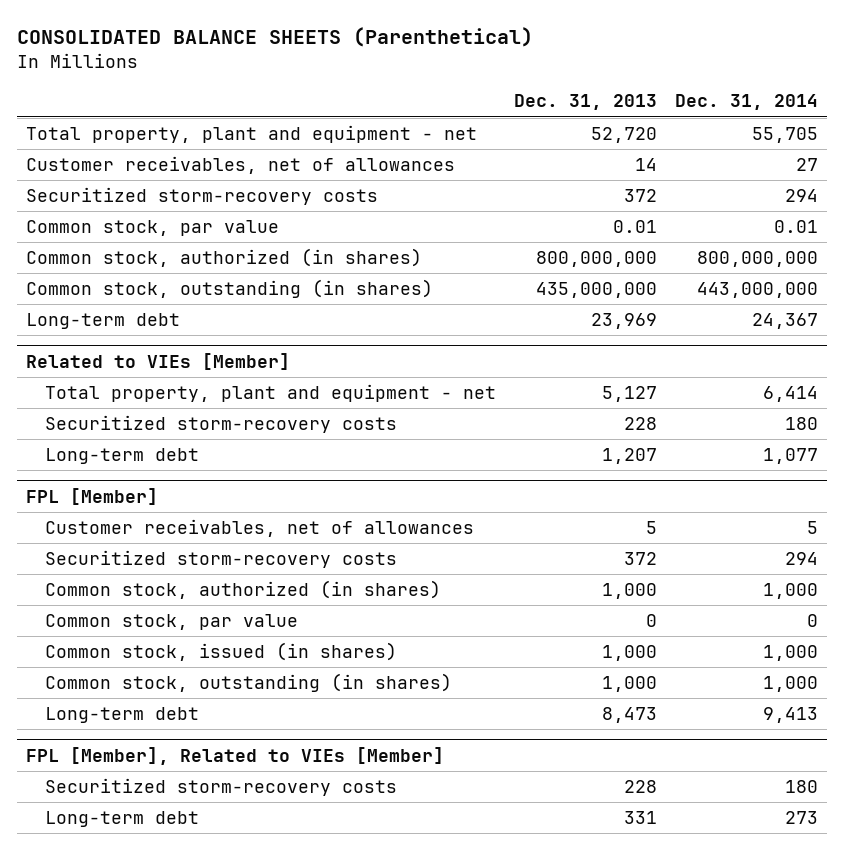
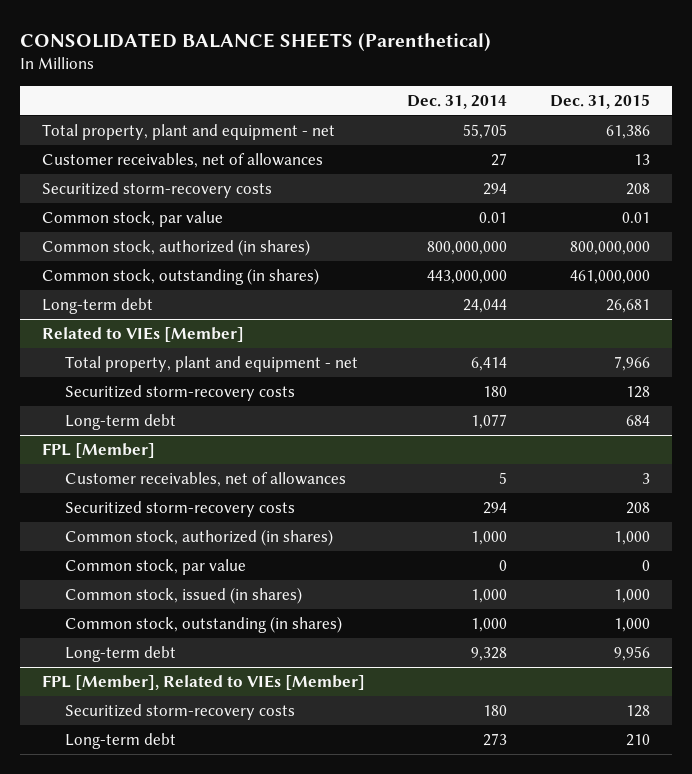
[513,94,657,111] Dec. 31, 2013 -> none
none -> [550,94,651,110] Dec. 31, 2015
[751,312,818,329] 24,367 -> [463,298,508,313] 24,044
[762,706,818,723] 9,413 -> [471,646,508,661] 9,328

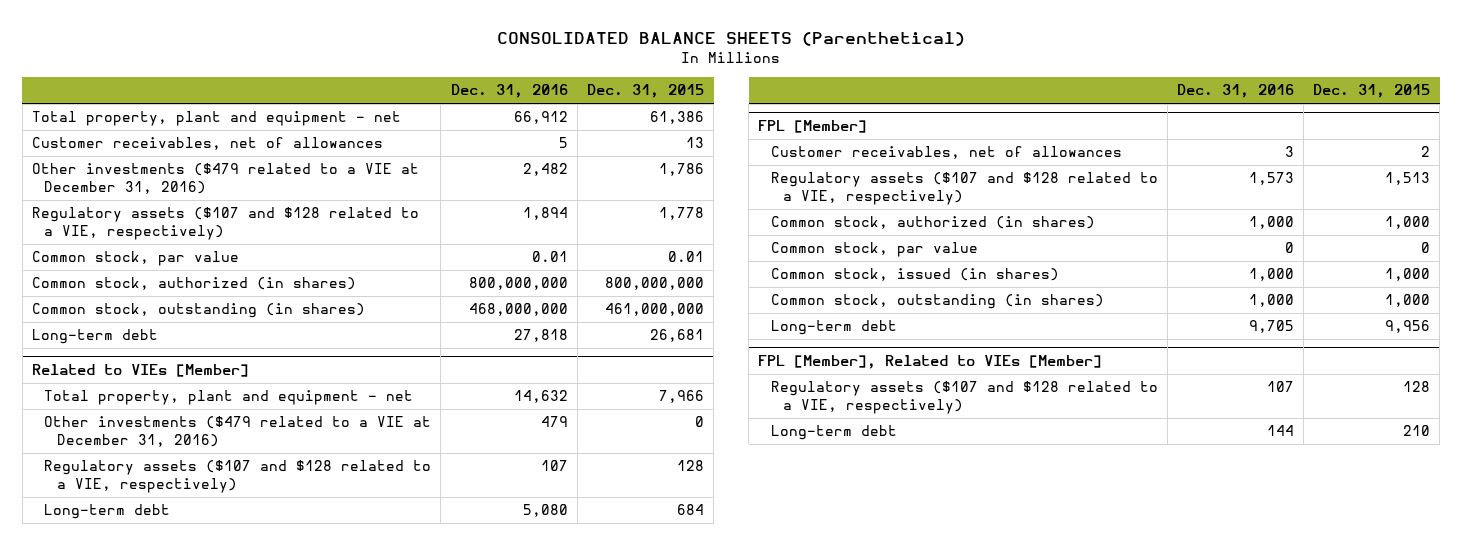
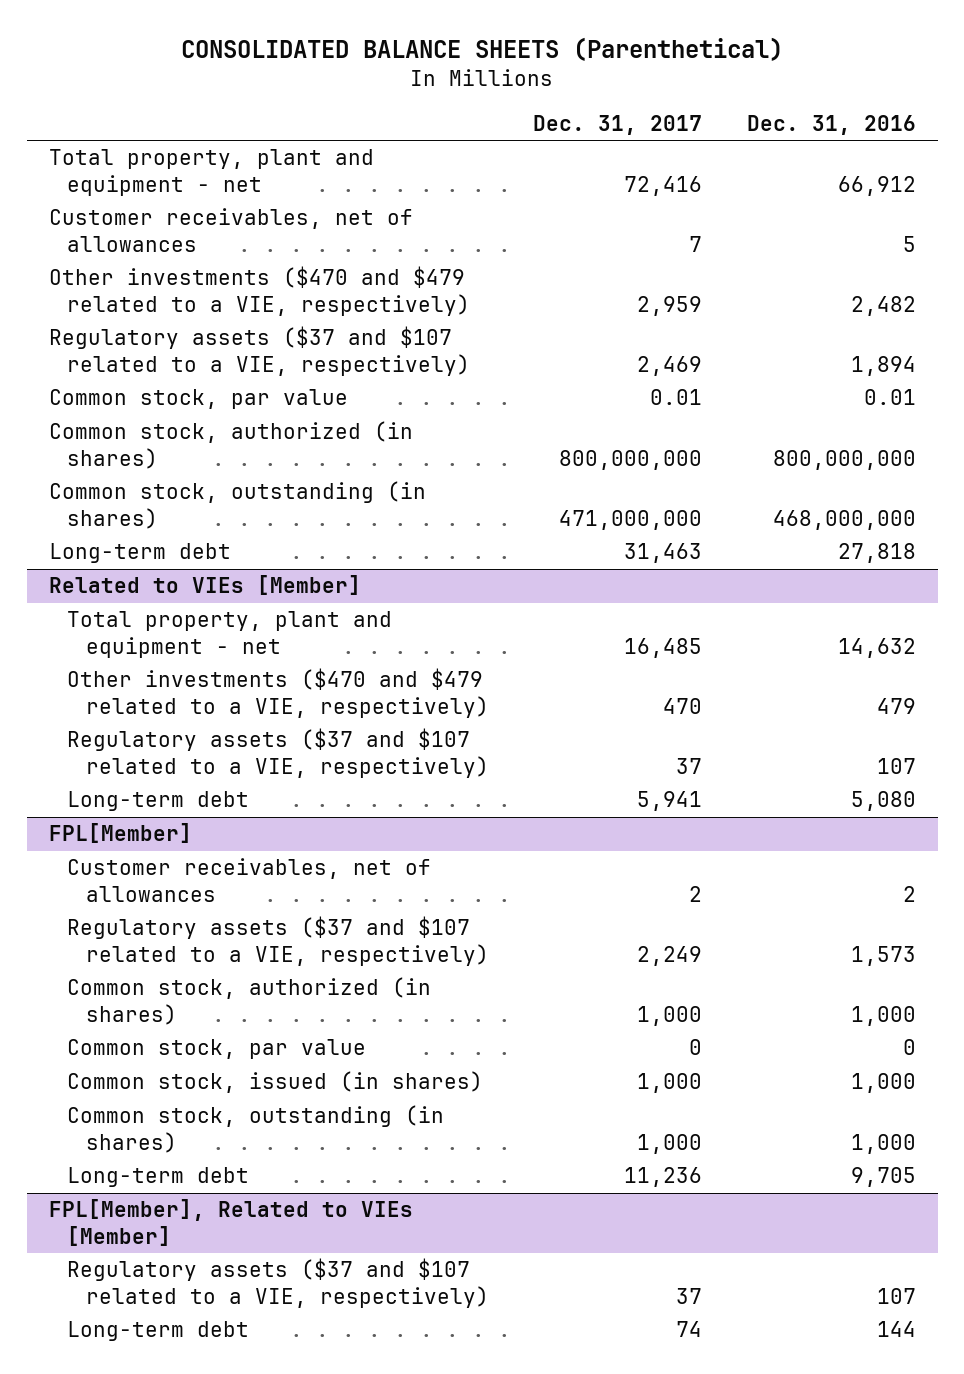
[587,84,705,99] Dec. 31, 2015 -> none
none -> [533,114,703,135] Dec. 31, 2017
[31,163,419,195] Other investments ($479 related to a VIE at December 31, 2016) -> [48,266,471,316] Other investments ($470 and $479 related to a VIE, respectively)
[31,207,419,241] Regulatory assets ($107 and $128 related to a VIE, respectively) -> [48,326,471,376] Regulatory assets ($37 and $107 related to a VIE, respectively)
[44,416,432,448] Other investments ($479 related to a VIE at December 31, 2016) -> [67,668,489,718] Other investments ($470 and $479 related to a VIE, respectively)
[44,460,432,494] Regulatory assets ($107 and $128 related to a VIE, respectively) -> [67,728,489,778] Regulatory assets ($37 and $107 related to a VIE, respectively)
[758,120,868,134] FPL [Member] -> [48,823,192,844] FPL[Member]
[1284,146,1294,158] 3 -> [902,885,916,902] 2
[770,172,1158,206] Regulatory assets ($107 and $128 related to a VIE, respectively) -> [67,916,489,966] Regulatory assets ($37 and $107 related to a VIE, respectively)
[758,355,1103,370] FPL [Member], Related to VIEs [Member] -> [48,1199,413,1246] FPL[Member], Related to VIEs [Member]
[770,381,1158,415] Regulatory assets ($107 and $128 related to a VIE, respectively) -> [67,1258,489,1308] Regulatory assets ($37 and $107 related to a VIE, respectively)

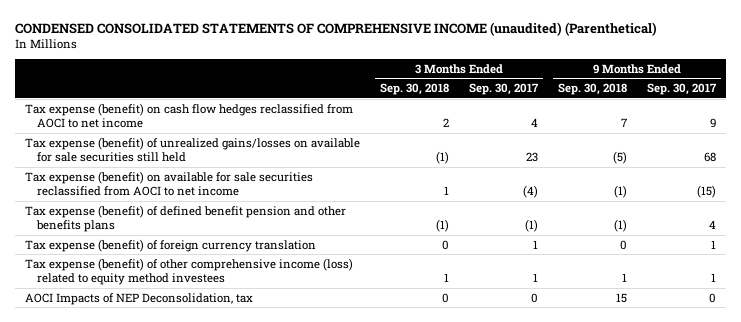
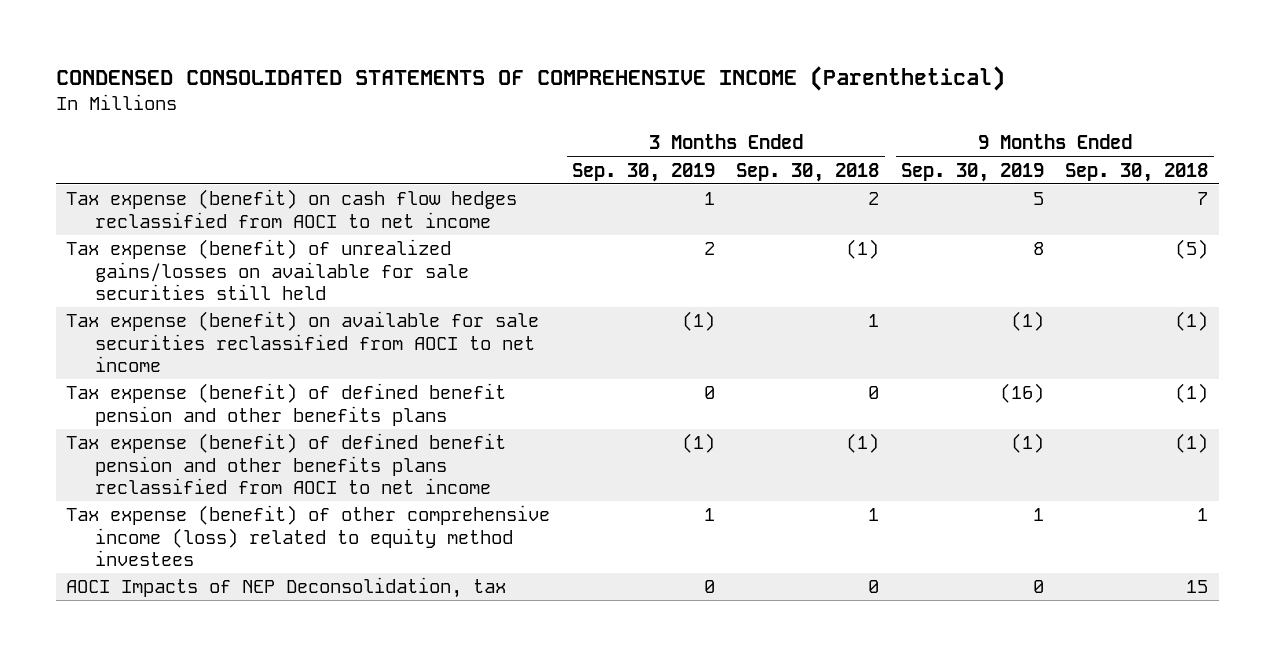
[15,21,658,36] CONDENSED CONSOLIDATED STATEMENTS OF COMPREHENSIVE INCOME (unaudited) (Parenthetical) -> [55,65,1005,91] CONDENSED CONSOLIDATED STATEMENTS OF COMPREHENSIVE INCOME (Parenthetical)
[469,83,540,96] Sep. 30, 2017 -> none
[647,83,718,96] Sep. 30, 2017 -> none
none -> [571,162,715,182] Sep. 30, 2019
none -> [900,162,1044,182] Sep. 30, 2019
[25,238,317,252] Tax expense (benefit) of foreign currency translation -> none
[436,219,450,233] (1) -> [868,386,880,400] 0
none -> [66,433,507,495] Tax expense (benefit) of defined benefit pension and other benefits plans reclassified from AOCI to net income

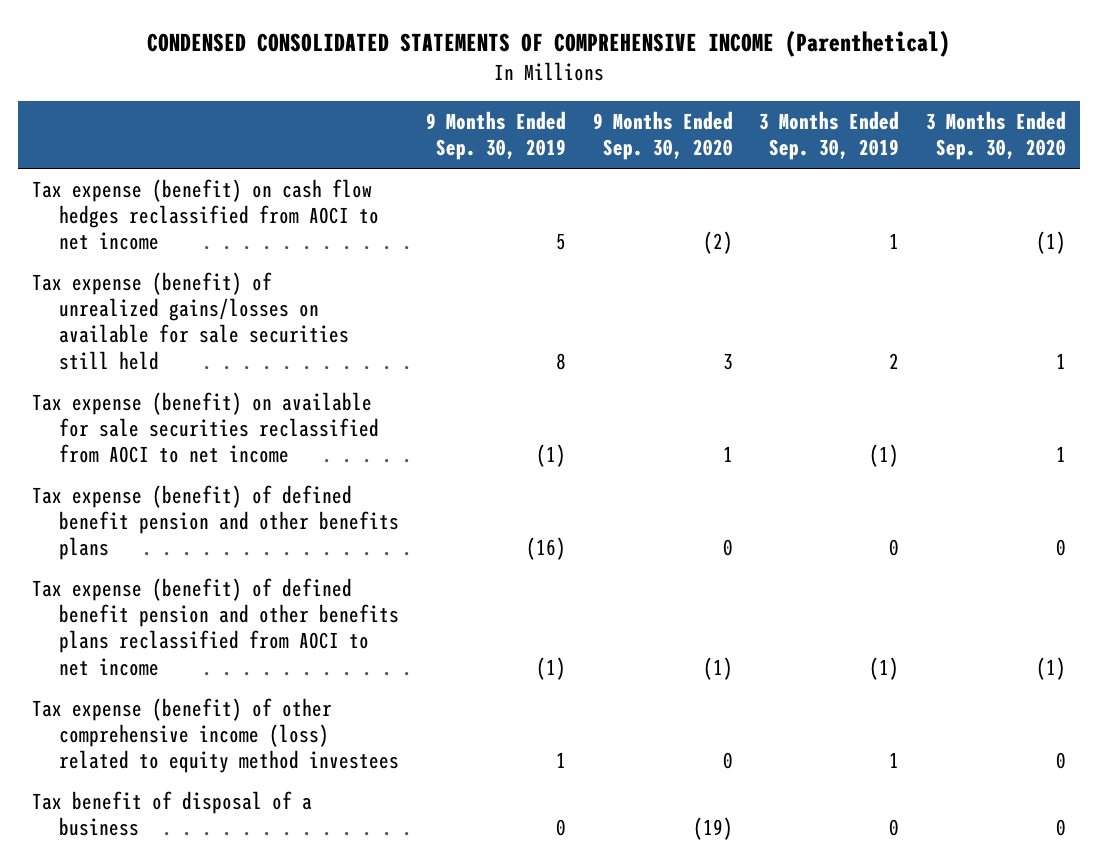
[736,162,880,182] Sep. 30, 2018 -> none
[1065,162,1209,182] Sep. 30, 2018 -> none
none -> [592,111,733,161] 9 Months Ended Sep. 30, 2020
none -> [926,111,1067,161] 3 Months Ended Sep. 30, 2020
[66,577,507,599] AOCI Impacts of NEP Deconsolidation, tax -> none
none -> [31,790,312,837] Tax benefit of disposal of a business

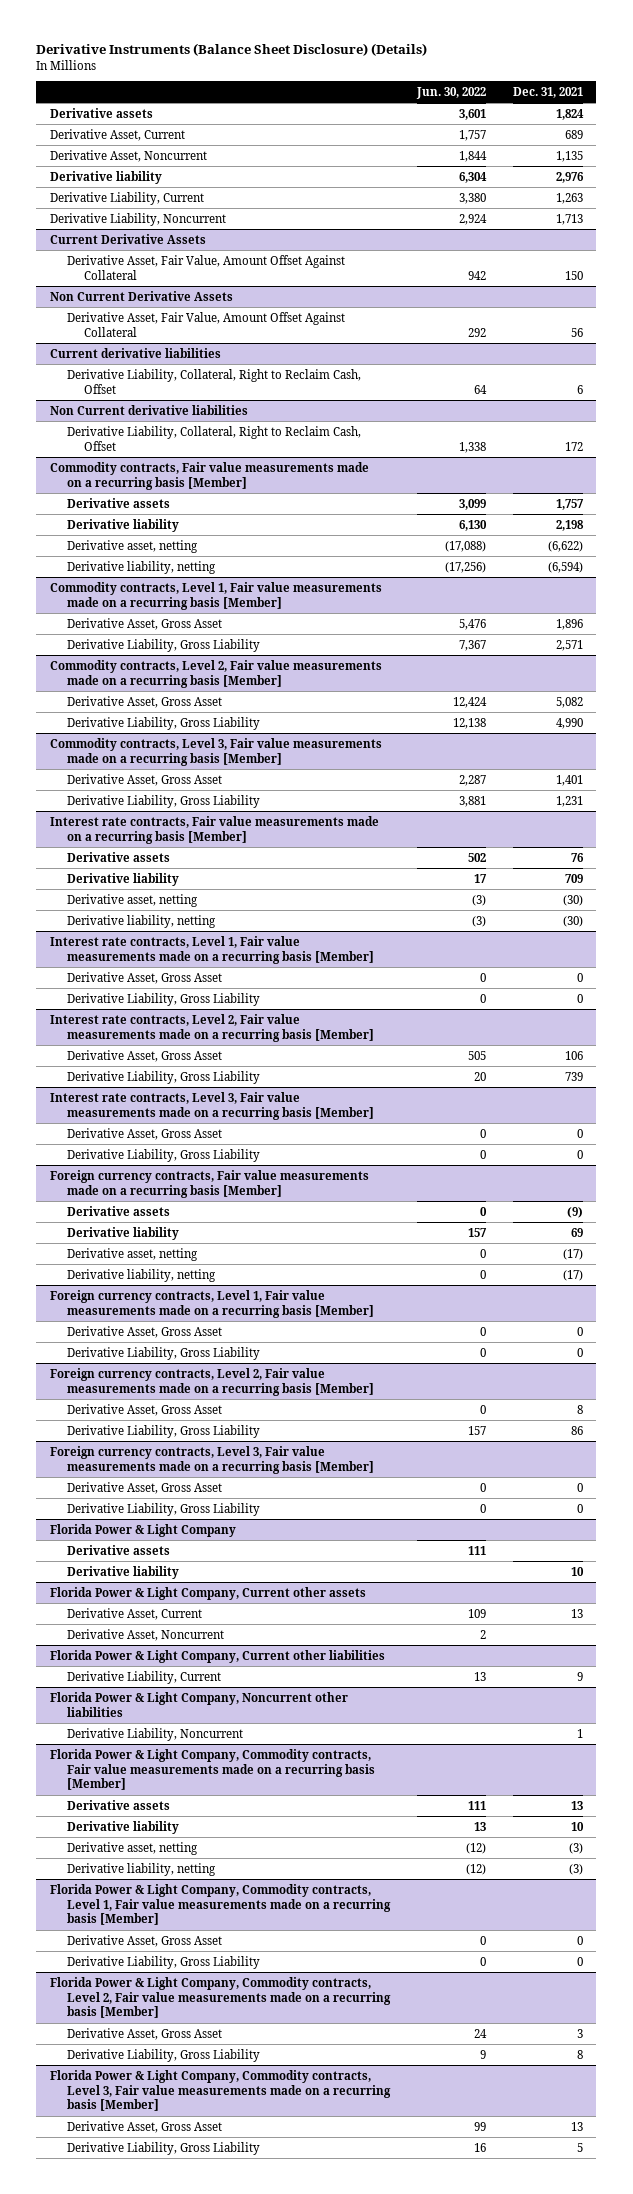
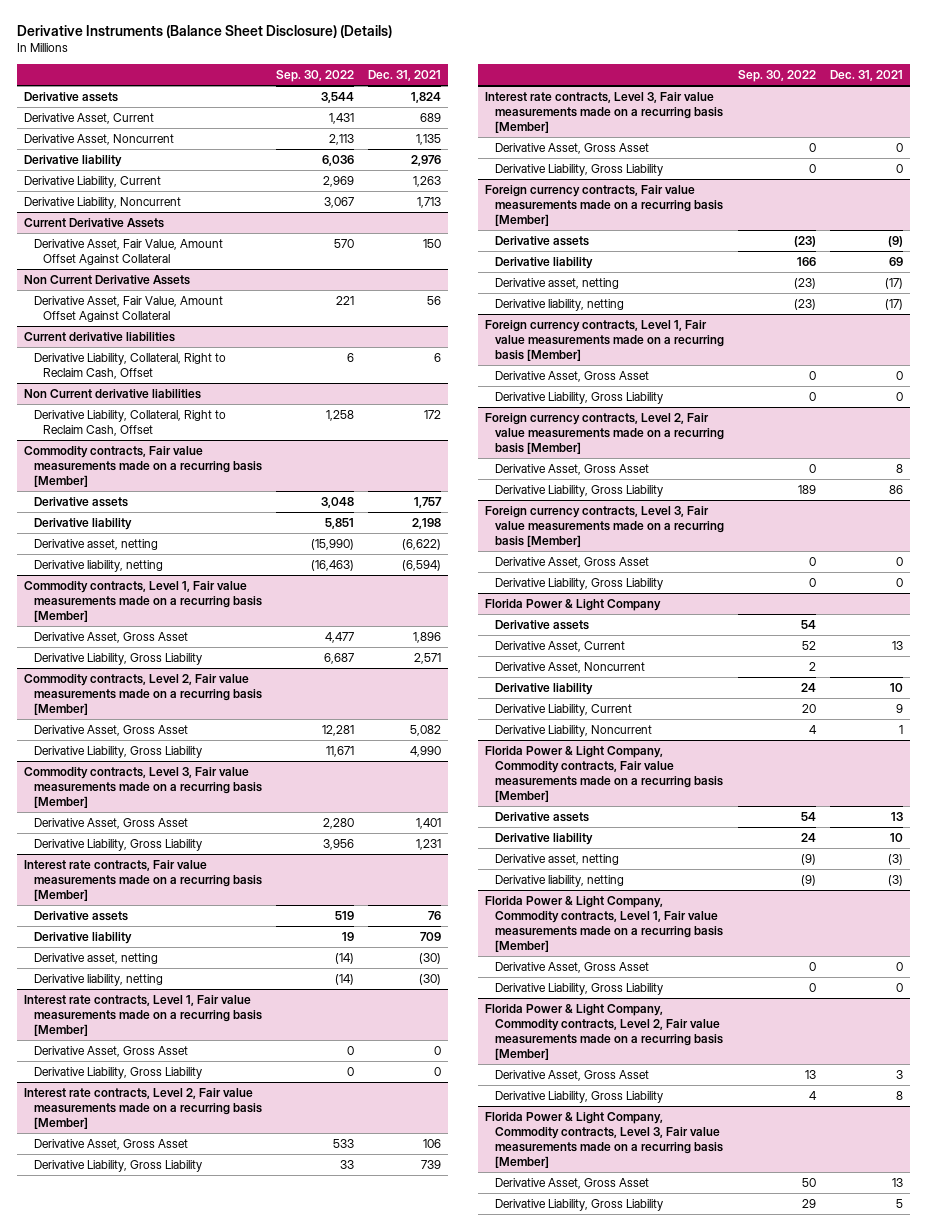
[415,86,486,99] Jun. 30, 2022 -> none
none -> [276,69,355,82] Sep. 30, 2022
[49,1586,366,1600] Florida Power & Light Company, Current other assets -> none
[49,1649,385,1663] Florida Power & Light Company, Current other liabilities -> none
[67,1565,180,1579] Derivative liability -> [495,682,594,695] Derivative liability
[49,1691,348,1717] Florida Power & Light Company, Noncurrent other liabilities -> none

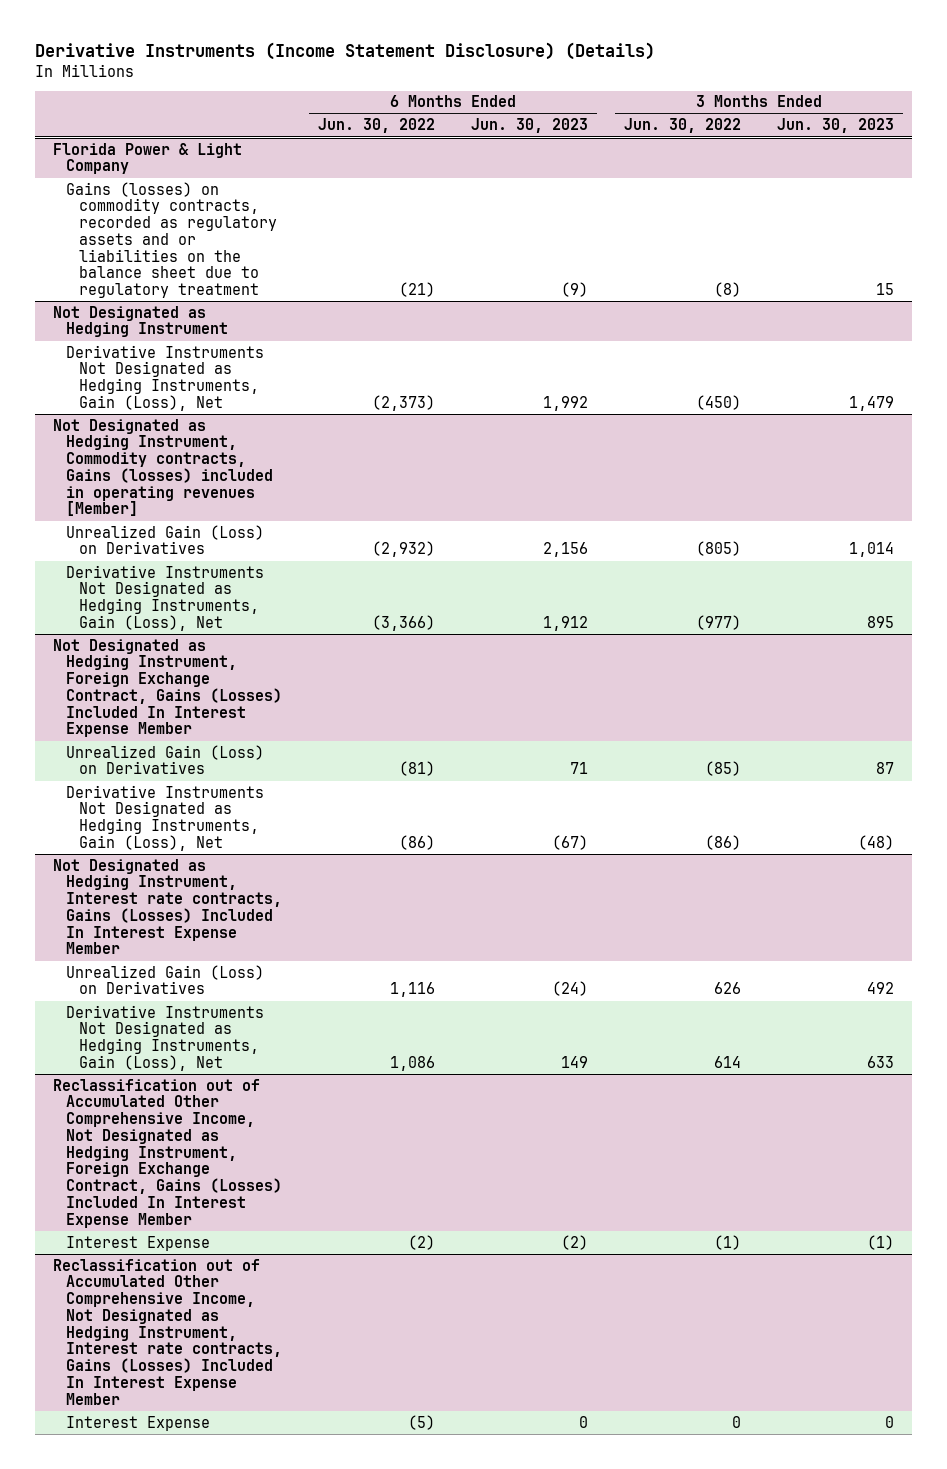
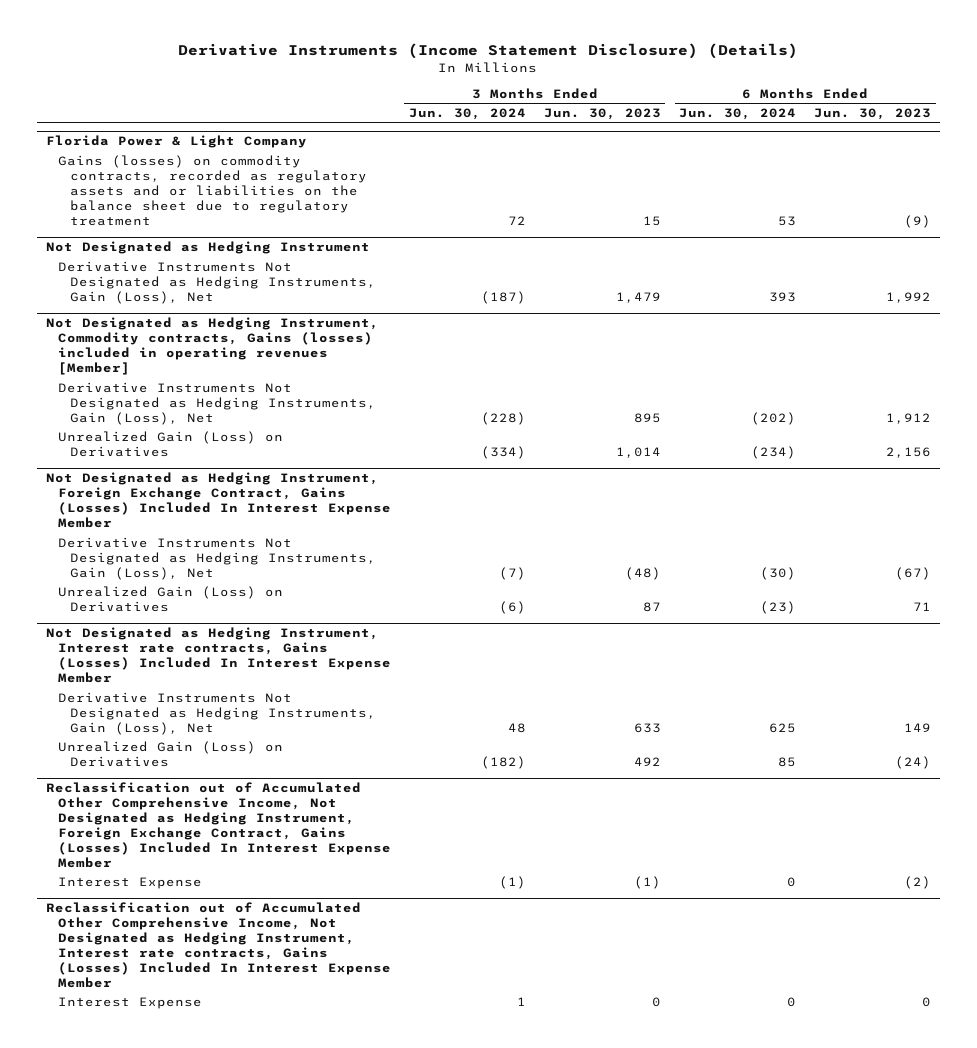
[318,118,436,134] Jun. 30, 2022 -> none
[623,118,741,134] Jun. 30, 2022 -> none
none -> [408,108,526,121] Jun. 30, 2024
none -> [679,108,797,121] Jun. 30, 2024
[66,524,265,555] Unrealized Gain (Loss) on Derivatives -> [57,430,283,457] Unrealized Gain (Loss) on Derivatives
[66,744,265,775] Unrealized Gain (Loss) on Derivatives -> [57,585,283,612] Unrealized Gain (Loss) on Derivatives
[66,964,265,995] Unrealized Gain (Loss) on Derivatives -> [57,740,283,767] Unrealized Gain (Loss) on Derivatives

